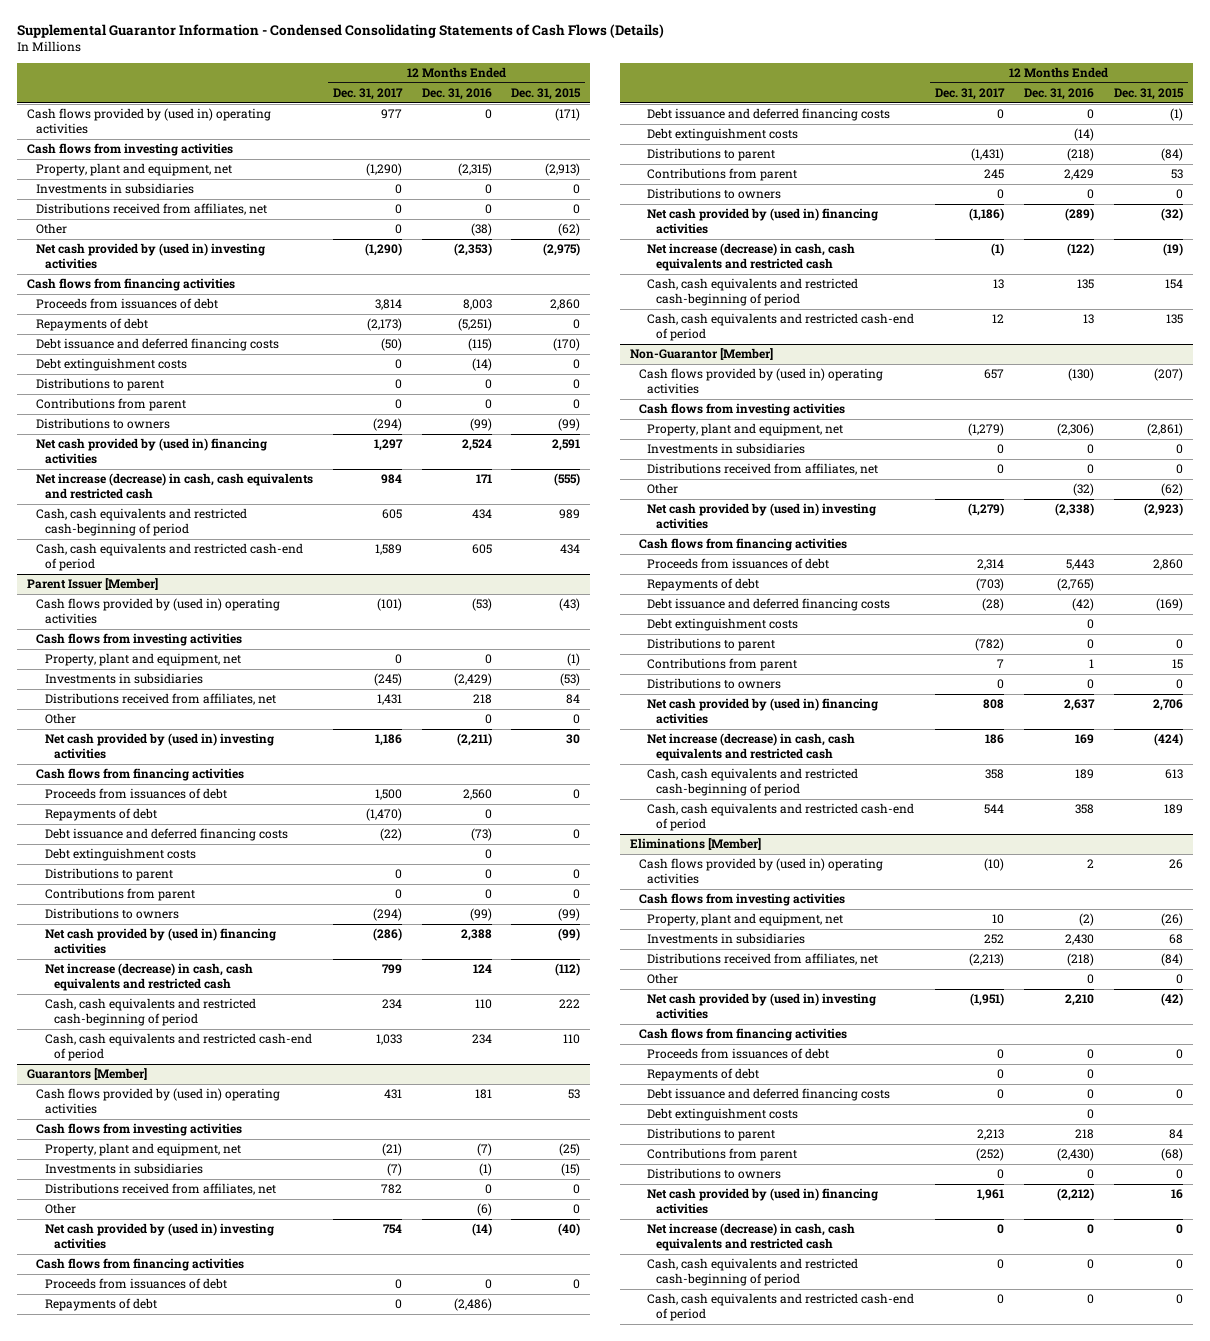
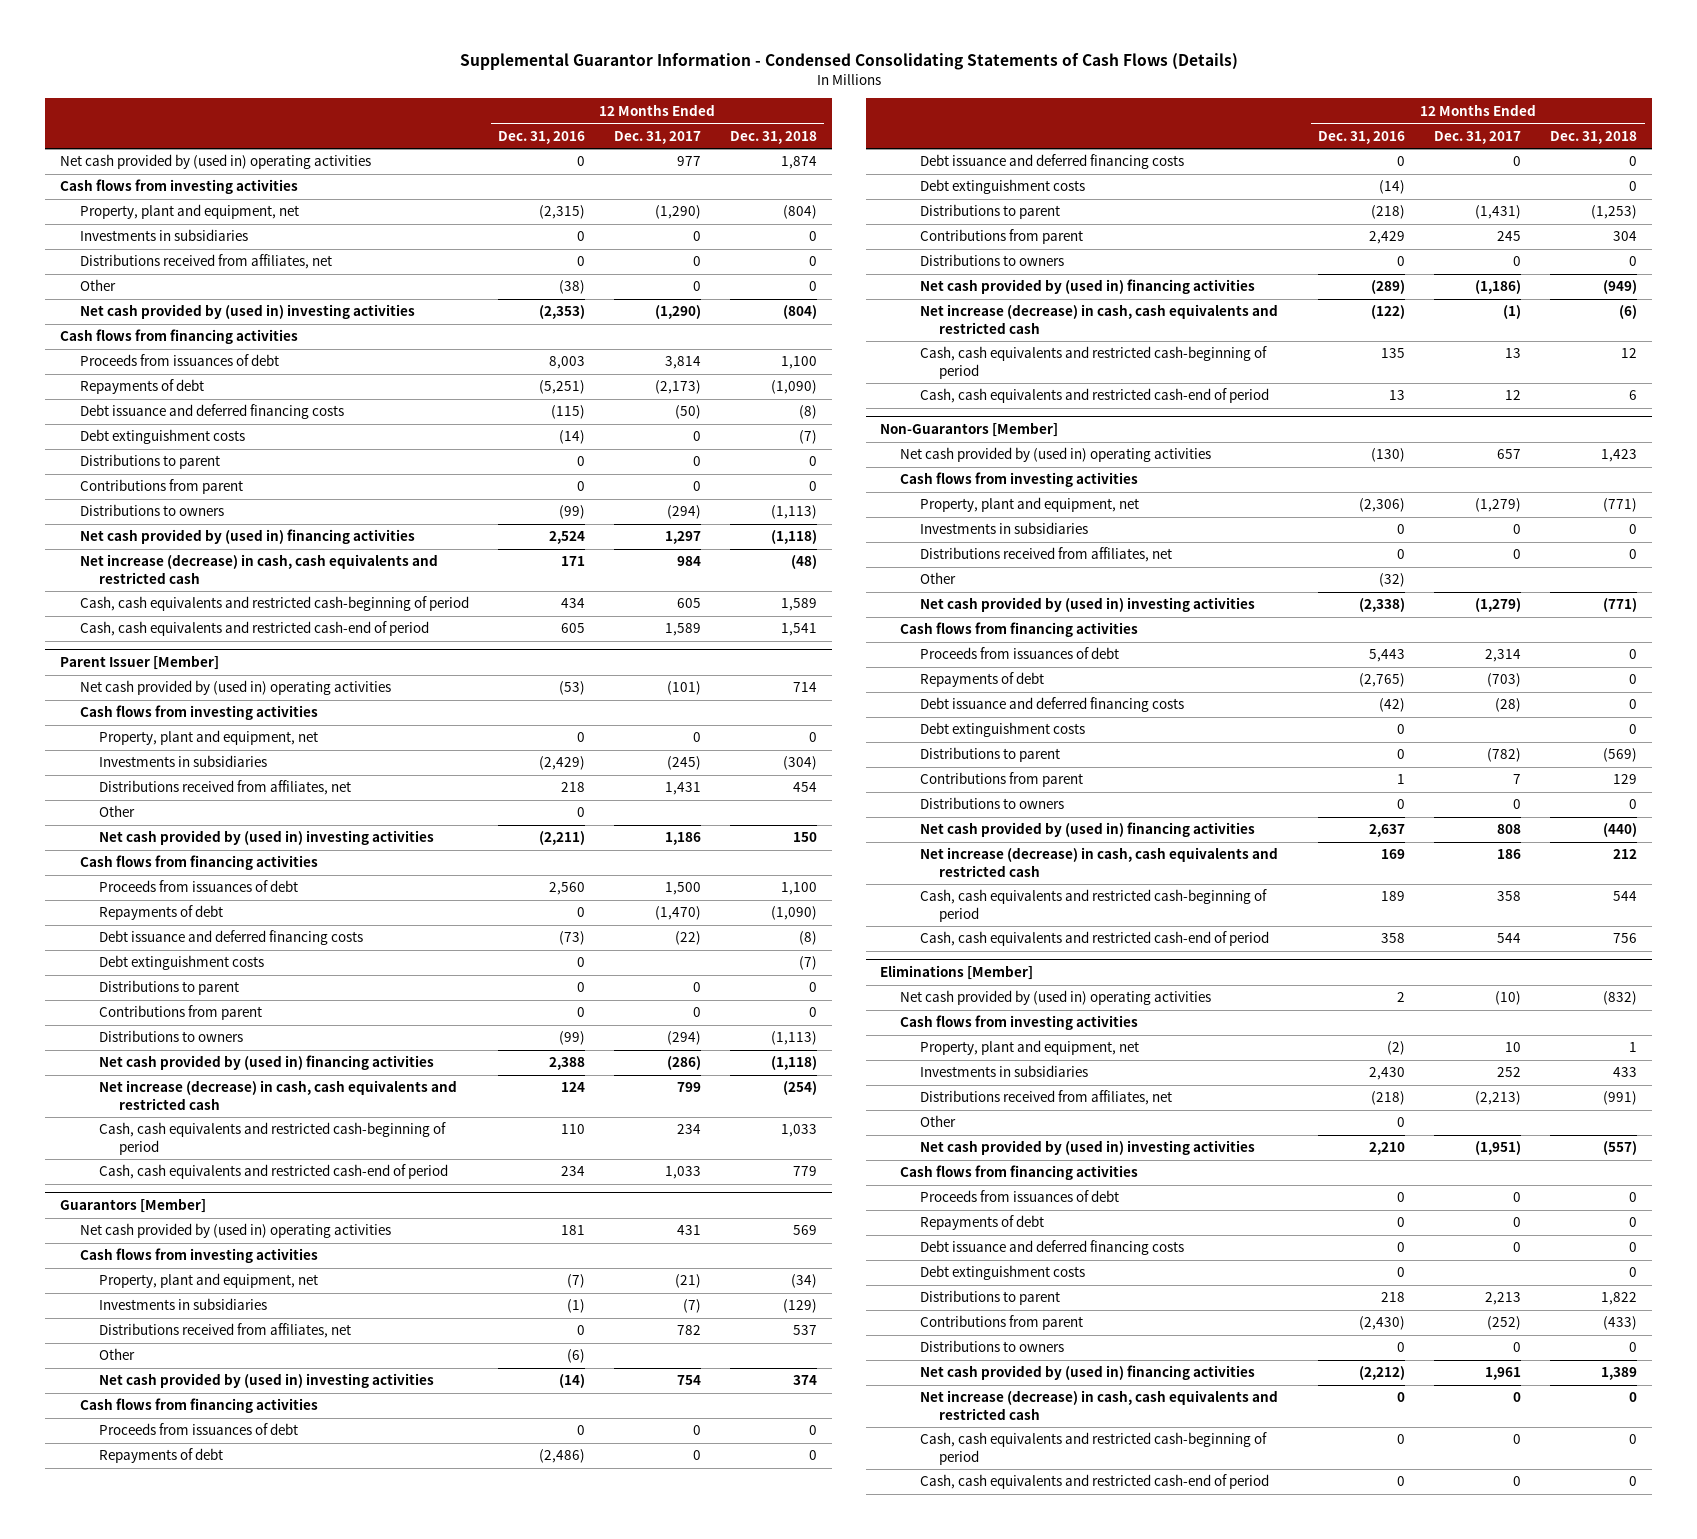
[511,88,582,101] Dec. 31, 2015 -> none
none -> [730,130,818,144] Dec. 31, 2018
[27,108,272,134] Cash flows provided by (used in) operating activities -> [59,154,371,170] Net cash provided by (used in) operating activities
[35,598,280,624] Cash flows provided by (used in) operating activities -> [79,680,391,696] Net cash provided by (used in) operating activities
[35,1088,280,1114] Cash flows provided by (used in) operating activities -> [79,1223,391,1239] Net cash provided by (used in) operating activities
[629,348,773,361] Non-Guarantor [Member] -> [880,422,1059,438] Non-Guarantors [Member]
[638,368,883,394] Cash flows provided by (used in) operating activities -> [899,447,1211,463] Net cash provided by (used in) operating activities
[638,858,883,884] Cash flows provided by (used in) operating activities -> [899,990,1211,1006] Net cash provided by (used in) operating activities

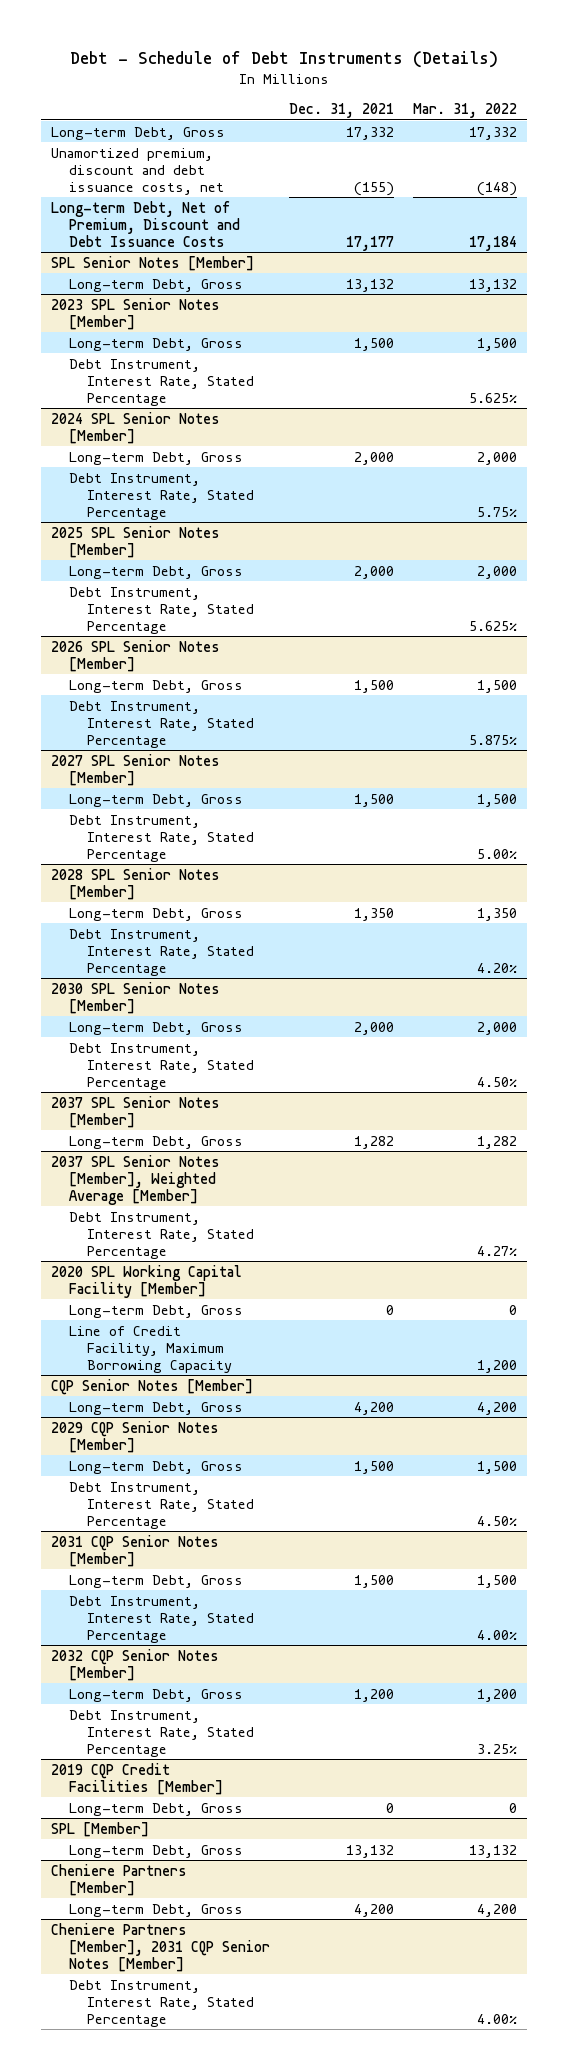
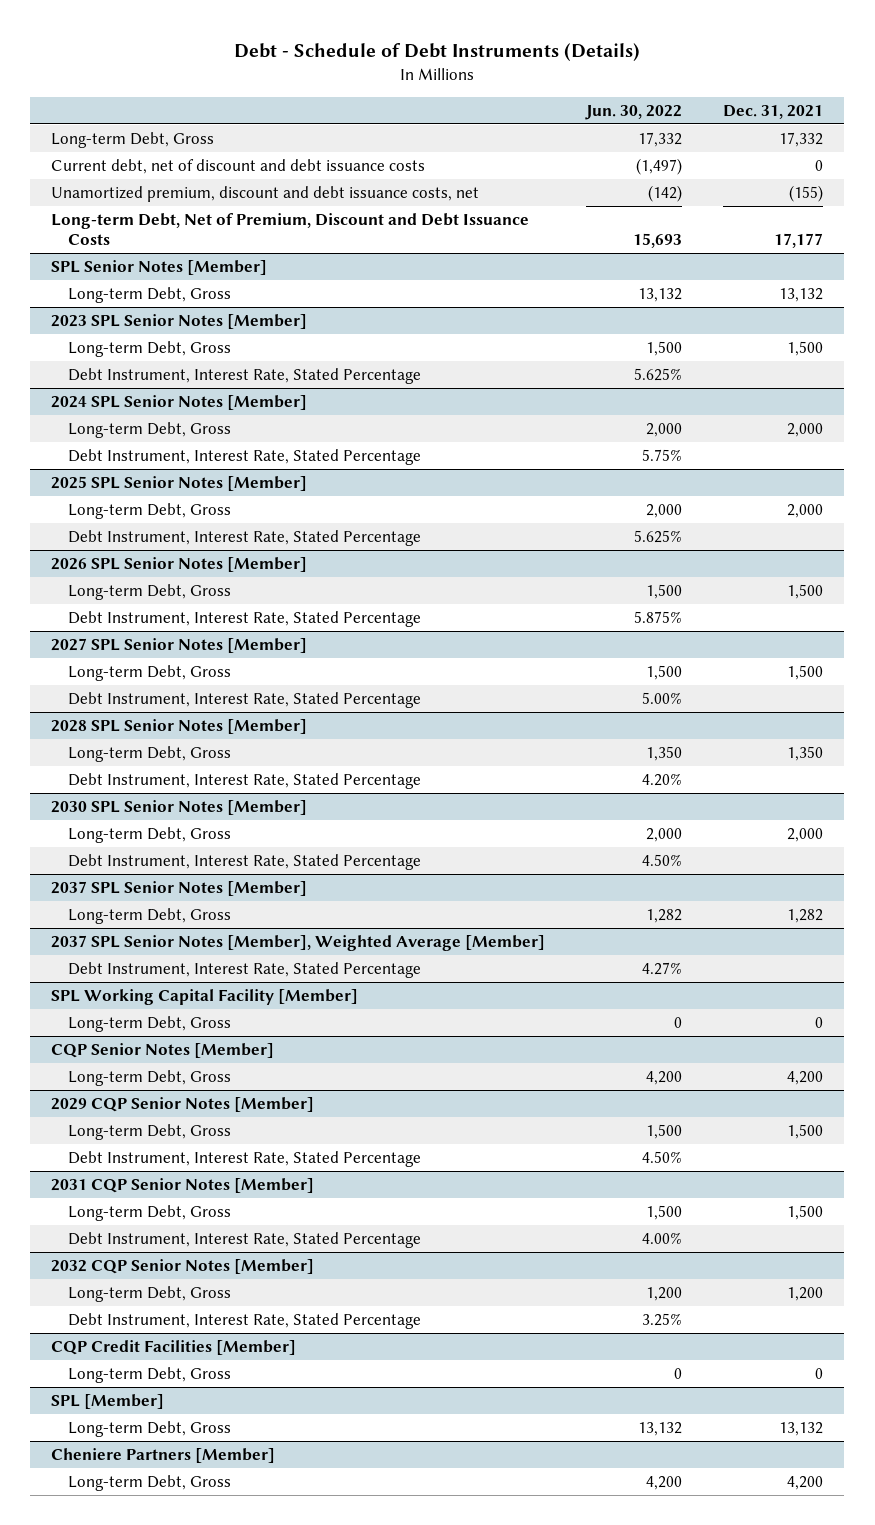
[413,103,518,119] Mar. 31, 2022 -> none
none -> [585,104,683,120] Jun. 30, 2022
none -> [51,159,426,175] Current debt, net of discount and debt issuance costs
[50,1264,242,1298] 2020 SPL Working Capital Facility [Member] -> [51,989,359,1006] SPL Working Capital Facility [Member]
[69,1325,233,1373] Line of Credit Facility, Maximum Borrowing Capacity -> none
[50,1762,224,1795] 2019 CQP Credit Facilities [Member] -> [51,1340,297,1356] CQP Credit Facilities [Member]
[50,1922,271,1972] Cheniere Partners [Member], 2031 CQP Senior Notes [Member] -> none
[69,1979,255,2027] Debt Instrument, Interest Rate, Stated Percentage -> none

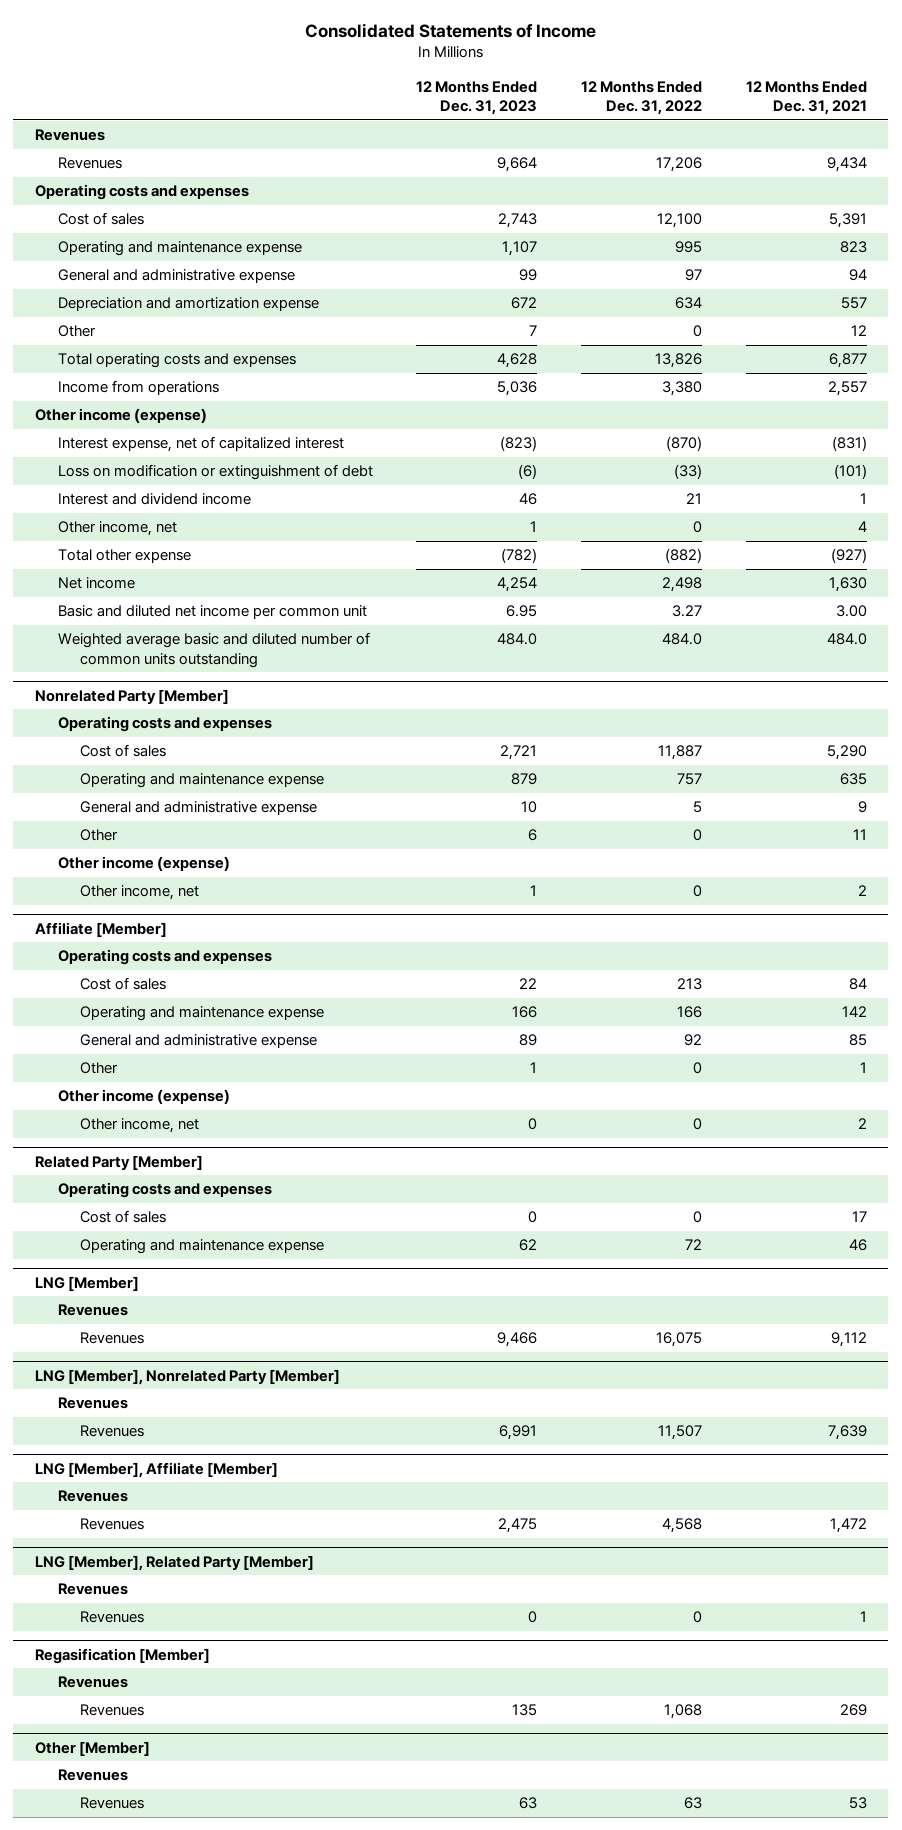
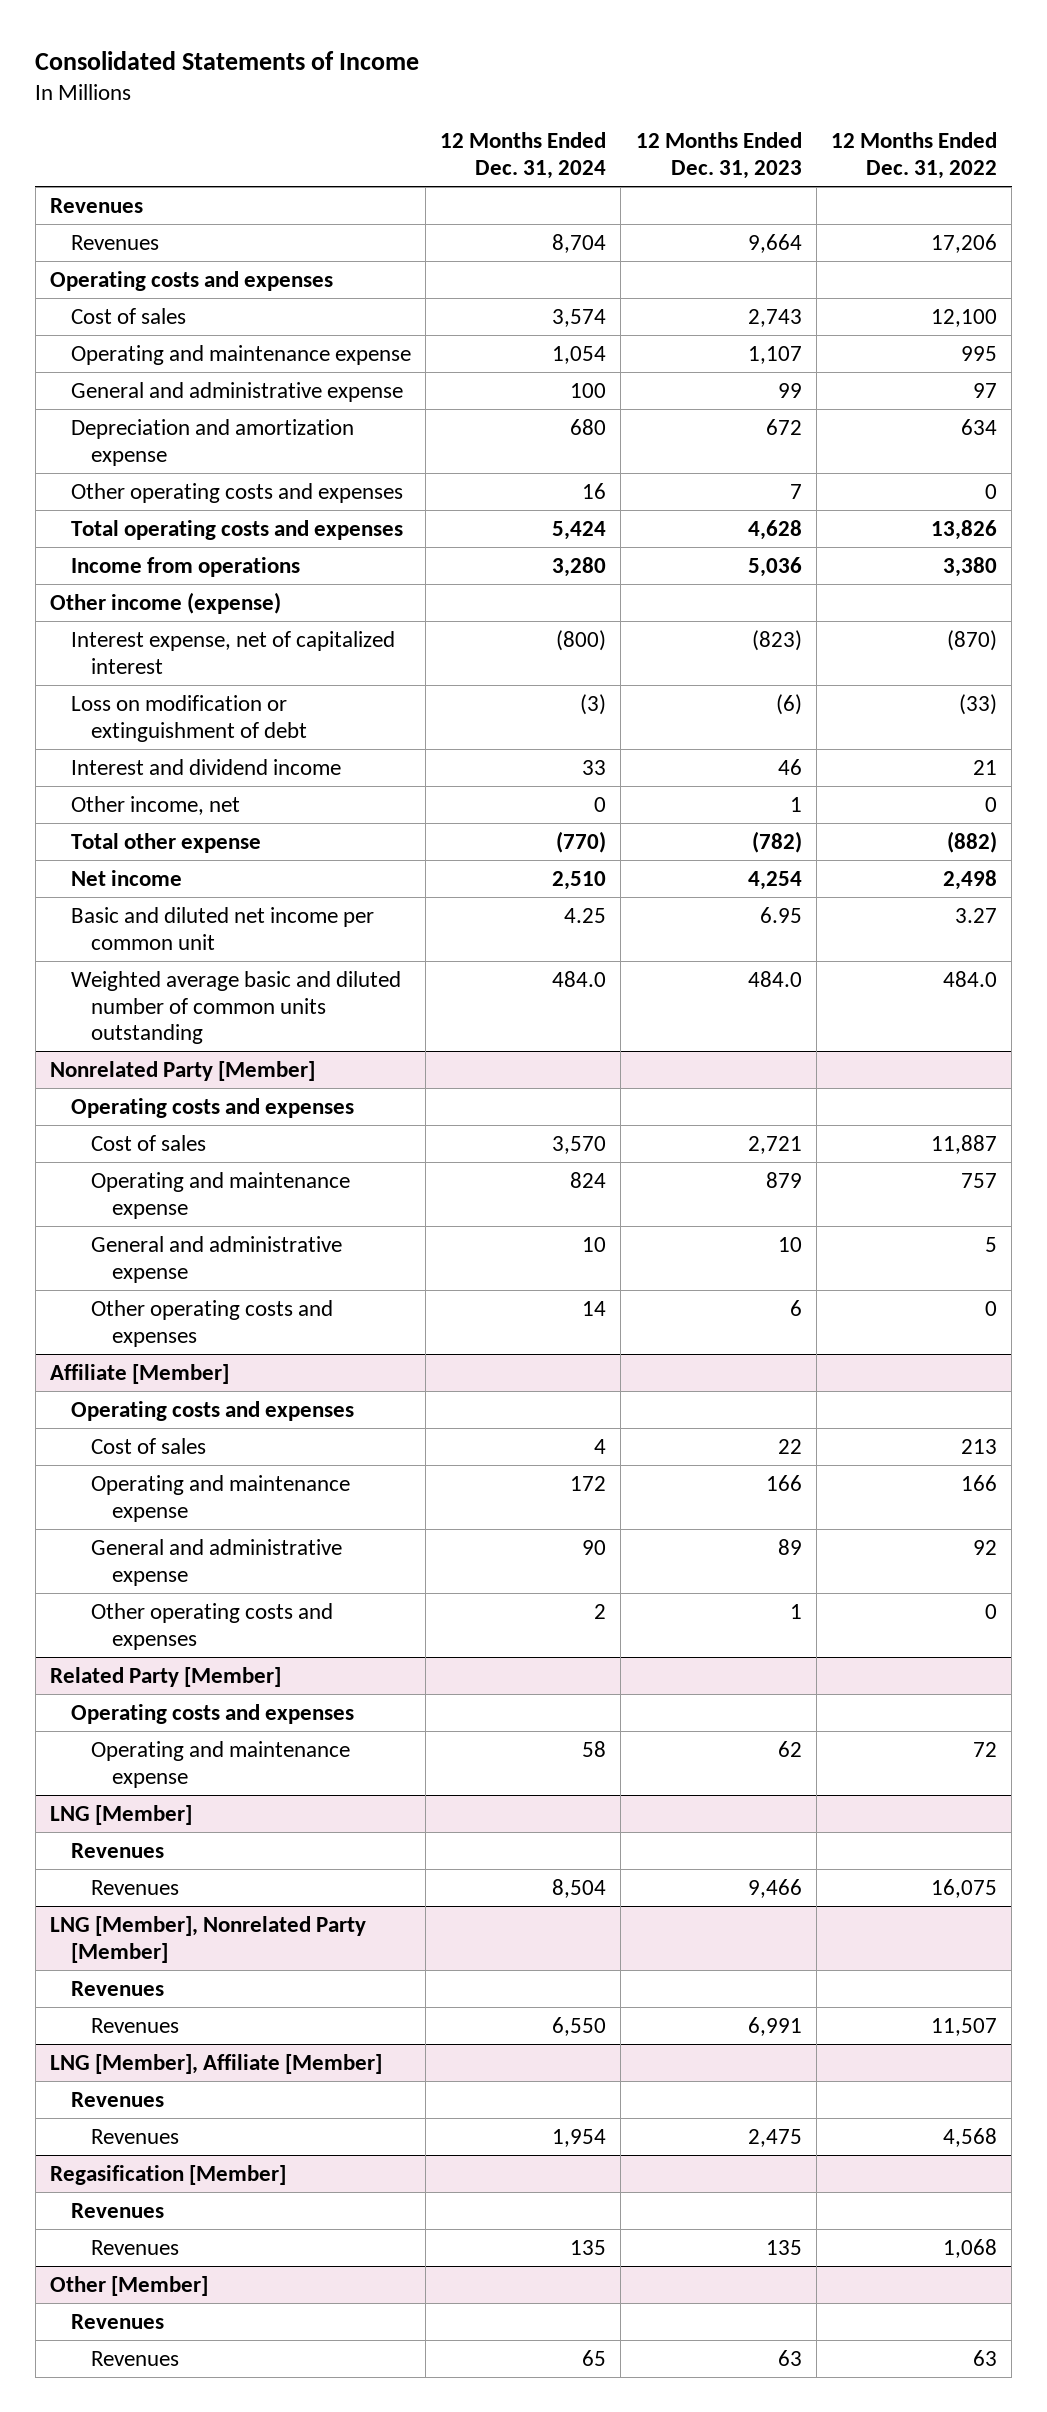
[745,80,867,116] 12 Months Ended Dec. 31, 2021 -> none
none -> [440,132,607,180] 12 Months Ended Dec. 31, 2024
[57,325,96,338] Other -> [70,482,403,503] Other operating costs and expenses
[57,856,230,872] Other income (expense) -> none
[79,885,199,901] Other income, net -> none
[79,829,118,842] Other -> [91,1299,334,1347] Other operating costs and expenses
[57,1089,230,1105] Other income (expense) -> none
[79,1118,199,1134] Other income, net -> none
[79,1062,118,1075] Other -> [91,1602,334,1650] Other operating costs and expenses
[79,1210,166,1224] Cost of sales -> none
[35,1554,315,1571] LNG [Member], Related Party [Member] -> none
[57,1583,128,1596] Revenues -> none
[79,1611,144,1624] Revenues -> none

